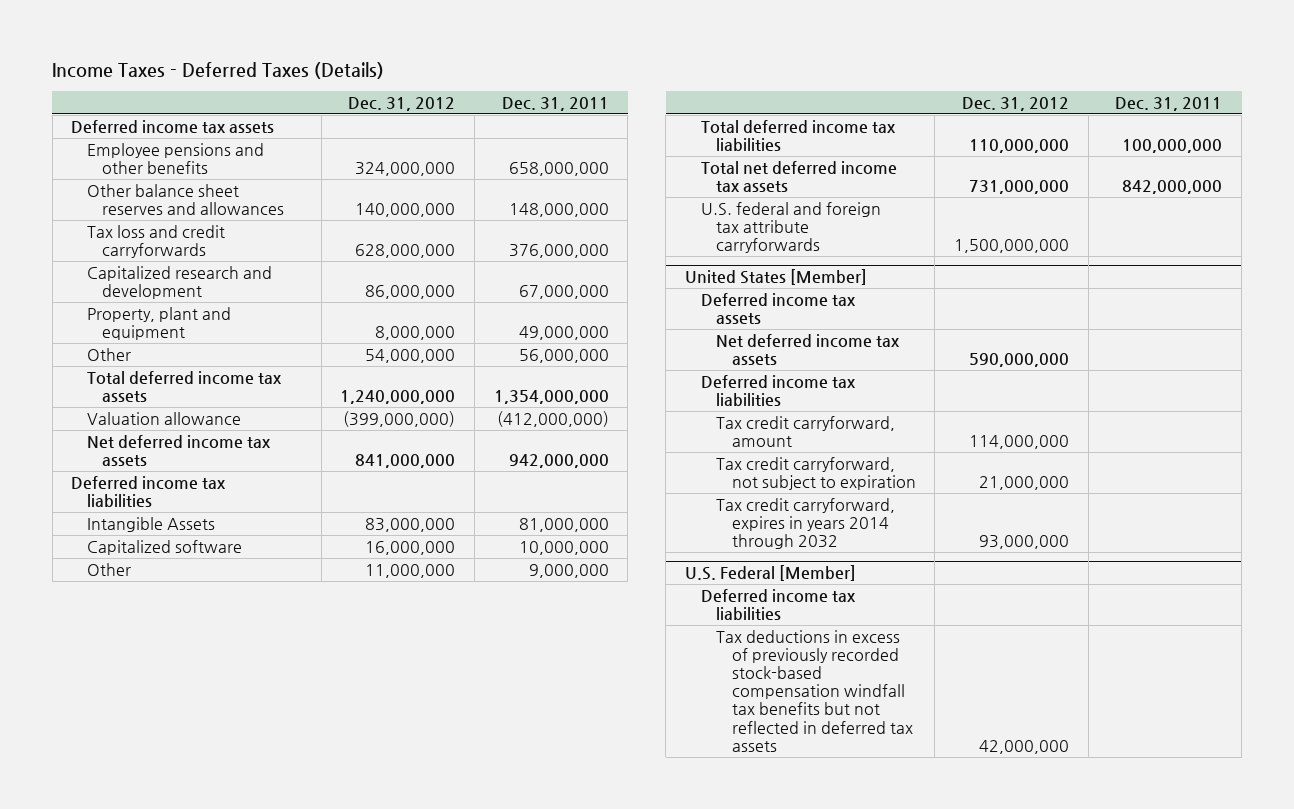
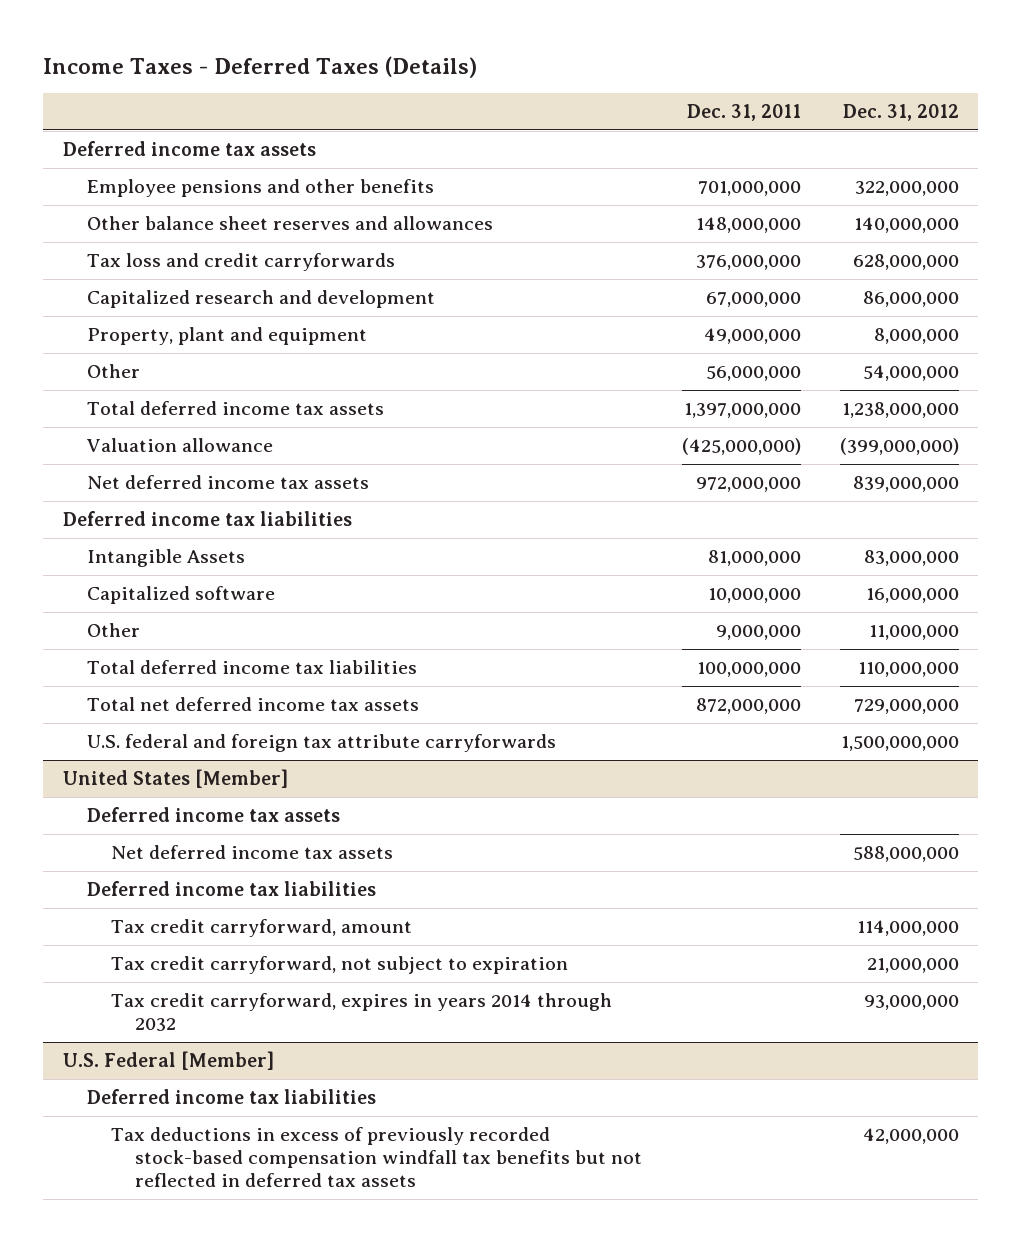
[355,161,456,176] 324,000,000 -> [854,181,959,197] 322,000,000
[508,161,609,176] 658,000,000 -> [697,181,801,197] 701,000,000
[340,389,456,404] 1,240,000,000 -> [841,402,959,419] 1,238,000,000
[493,389,609,404] 1,354,000,000 -> [683,403,801,419] 1,397,000,000
[496,410,609,427] (412,000,000) -> [681,438,801,456] (425,000,000)
[355,453,456,468] 841,000,000 -> [852,476,959,493] 839,000,000
[508,453,609,468] 942,000,000 -> [695,477,801,493] 972,000,000
[969,179,1070,194] 731,000,000 -> [853,699,959,715] 729,000,000
[1122,179,1223,194] 842,000,000 -> [695,698,801,715] 872,000,000
[969,352,1070,367] 590,000,000 -> [852,846,959,863] 588,000,000

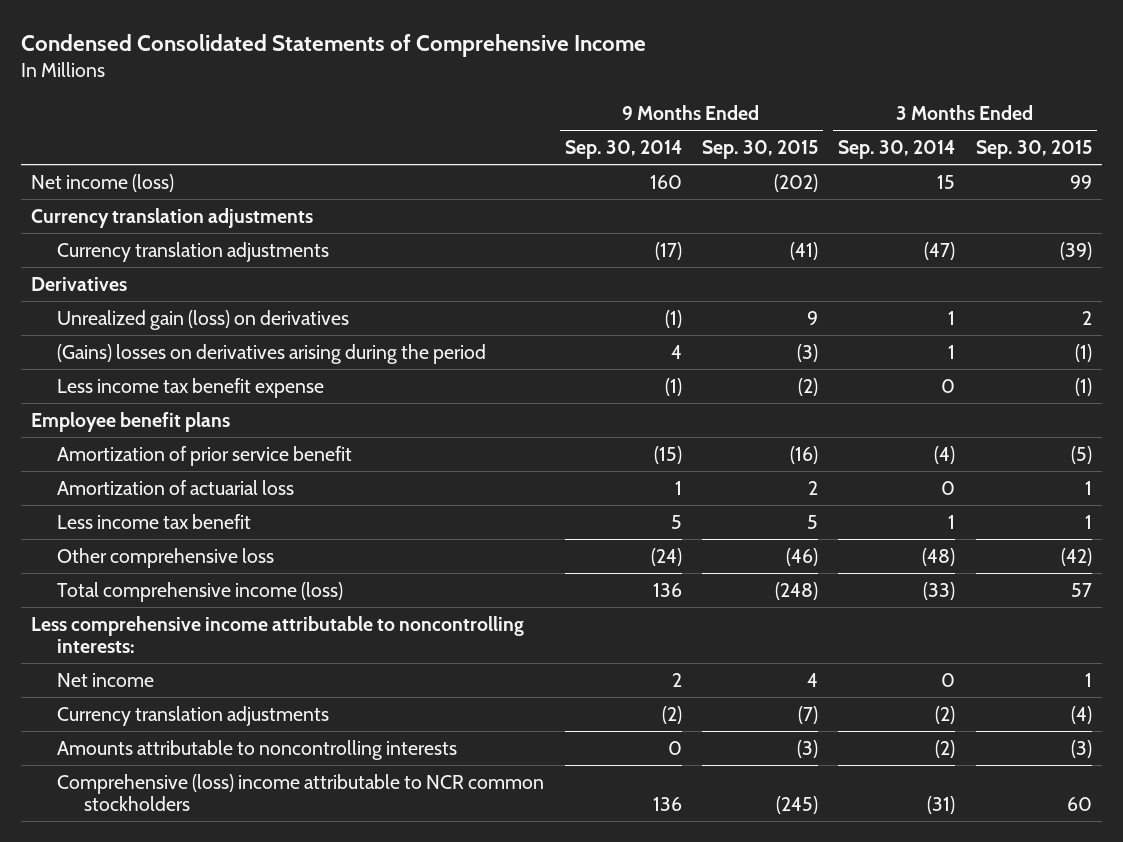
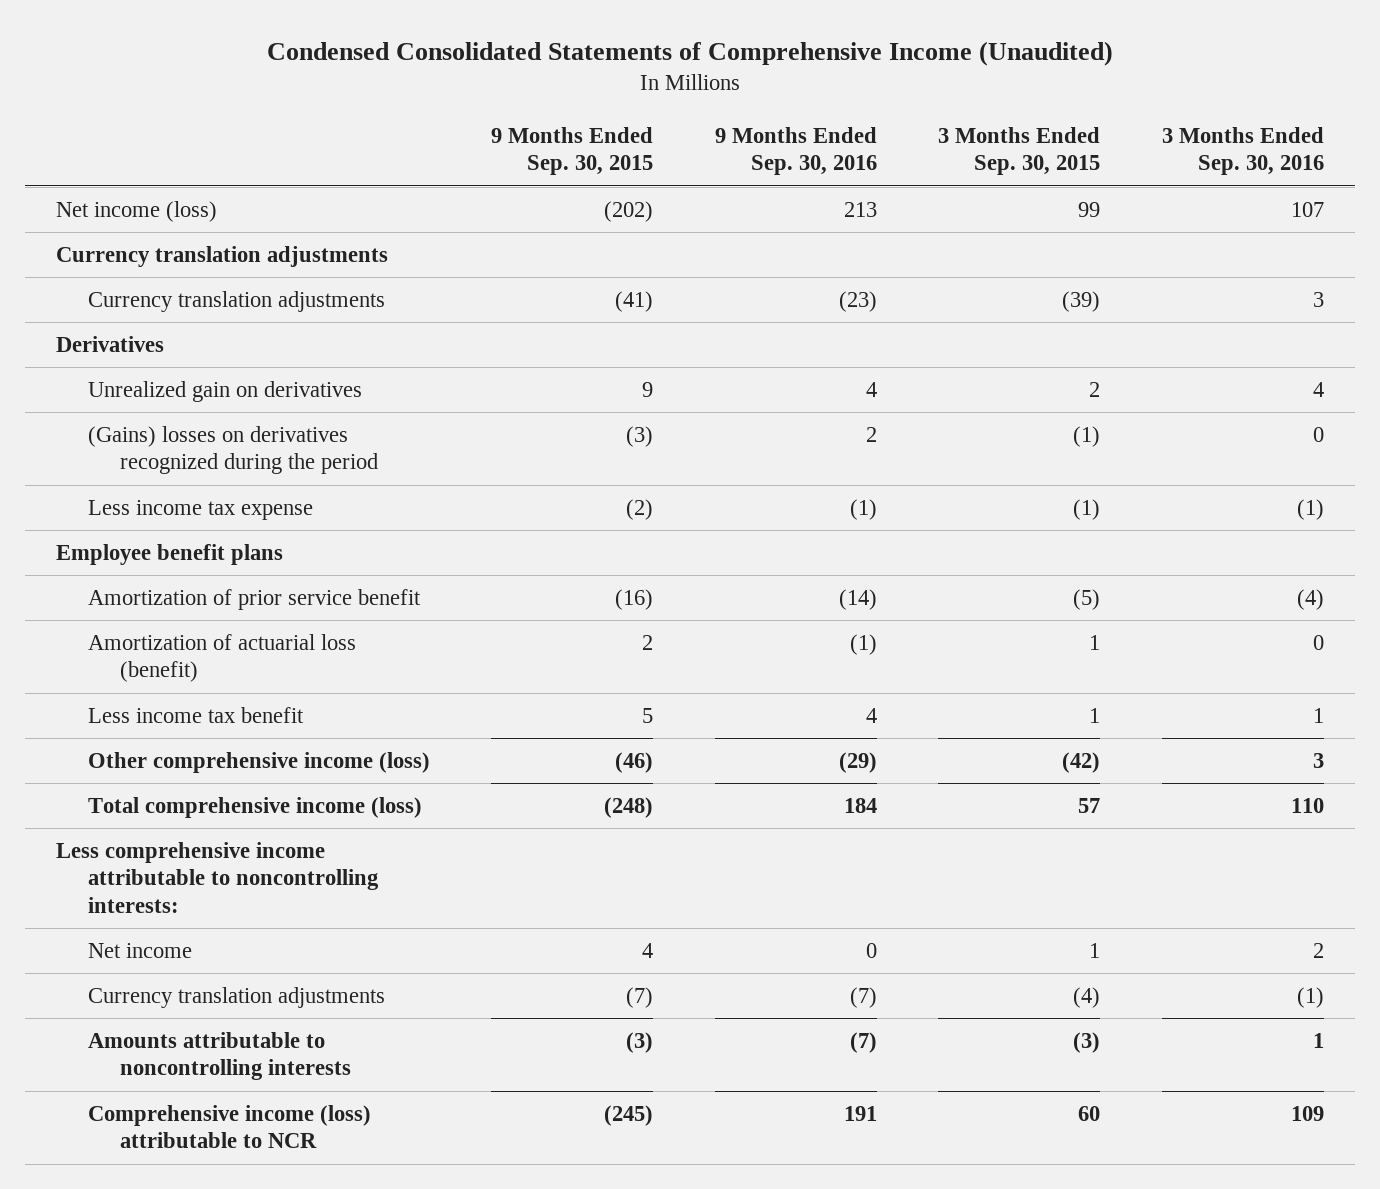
[20,34,646,58] Condensed Consolidated Statements of Comprehensive Income -> [266,40,1113,66] Condensed Consolidated Statements of Comprehensive Income (Unaudited)
[564,140,682,160] Sep. 30, 2014 -> none
[838,140,956,160] Sep. 30, 2014 -> none
none -> [714,126,877,176] 9 Months Ended Sep. 30, 2016
none -> [1161,126,1324,176] 3 Months Ended Sep. 30, 2016
[57,309,350,330] Unrealized gain (loss) on derivatives -> [87,380,362,402] Unrealized gain on derivatives
[57,343,487,364] (Gains) losses on derivatives arising during the period -> [87,425,379,475] (Gains) losses on derivatives recognized during the period
[57,377,325,398] Less income tax benefit expense -> [87,499,313,520] Less income tax expense
[57,479,295,495] Amortization of actuarial loss -> [87,633,356,683] Amortization of actuarial loss (benefit)
[57,547,275,568] Other comprehensive loss -> [87,751,430,773] Other comprehensive income (loss)
[57,773,545,812] Comprehensive (loss) income attributable to NCR common stockholders -> [87,1104,371,1149] Comprehensive income (loss) attributable to NCR

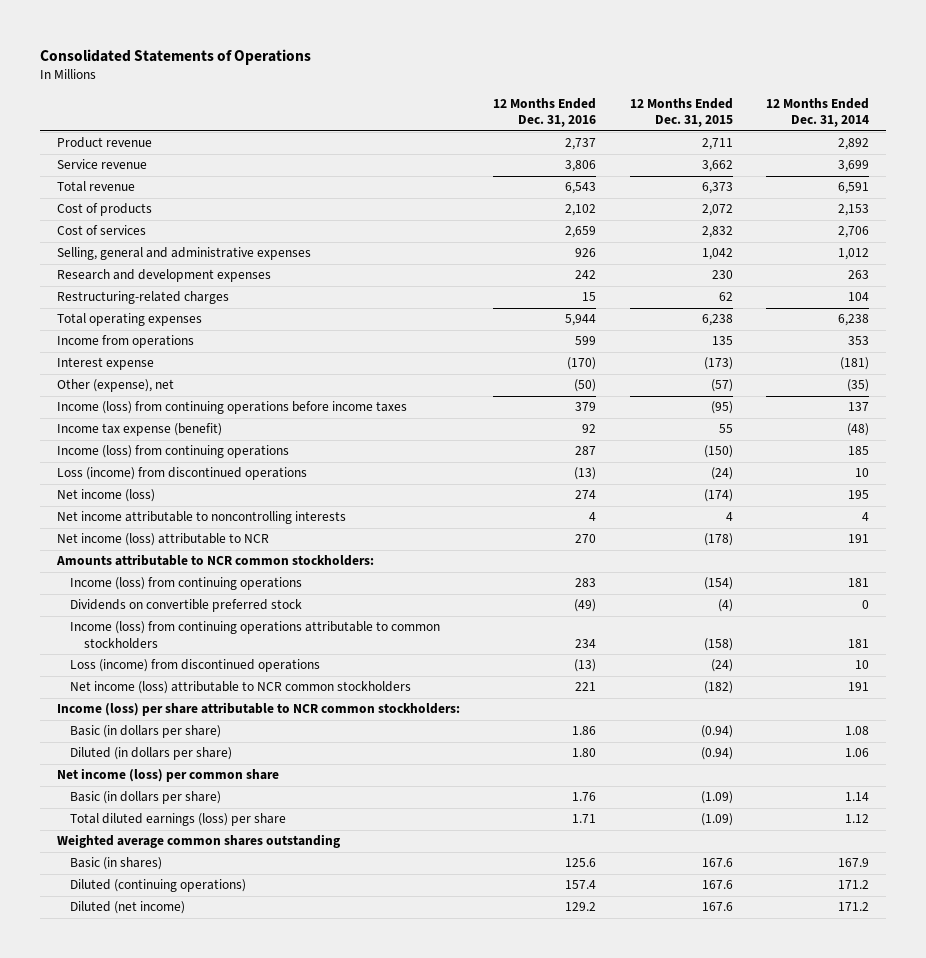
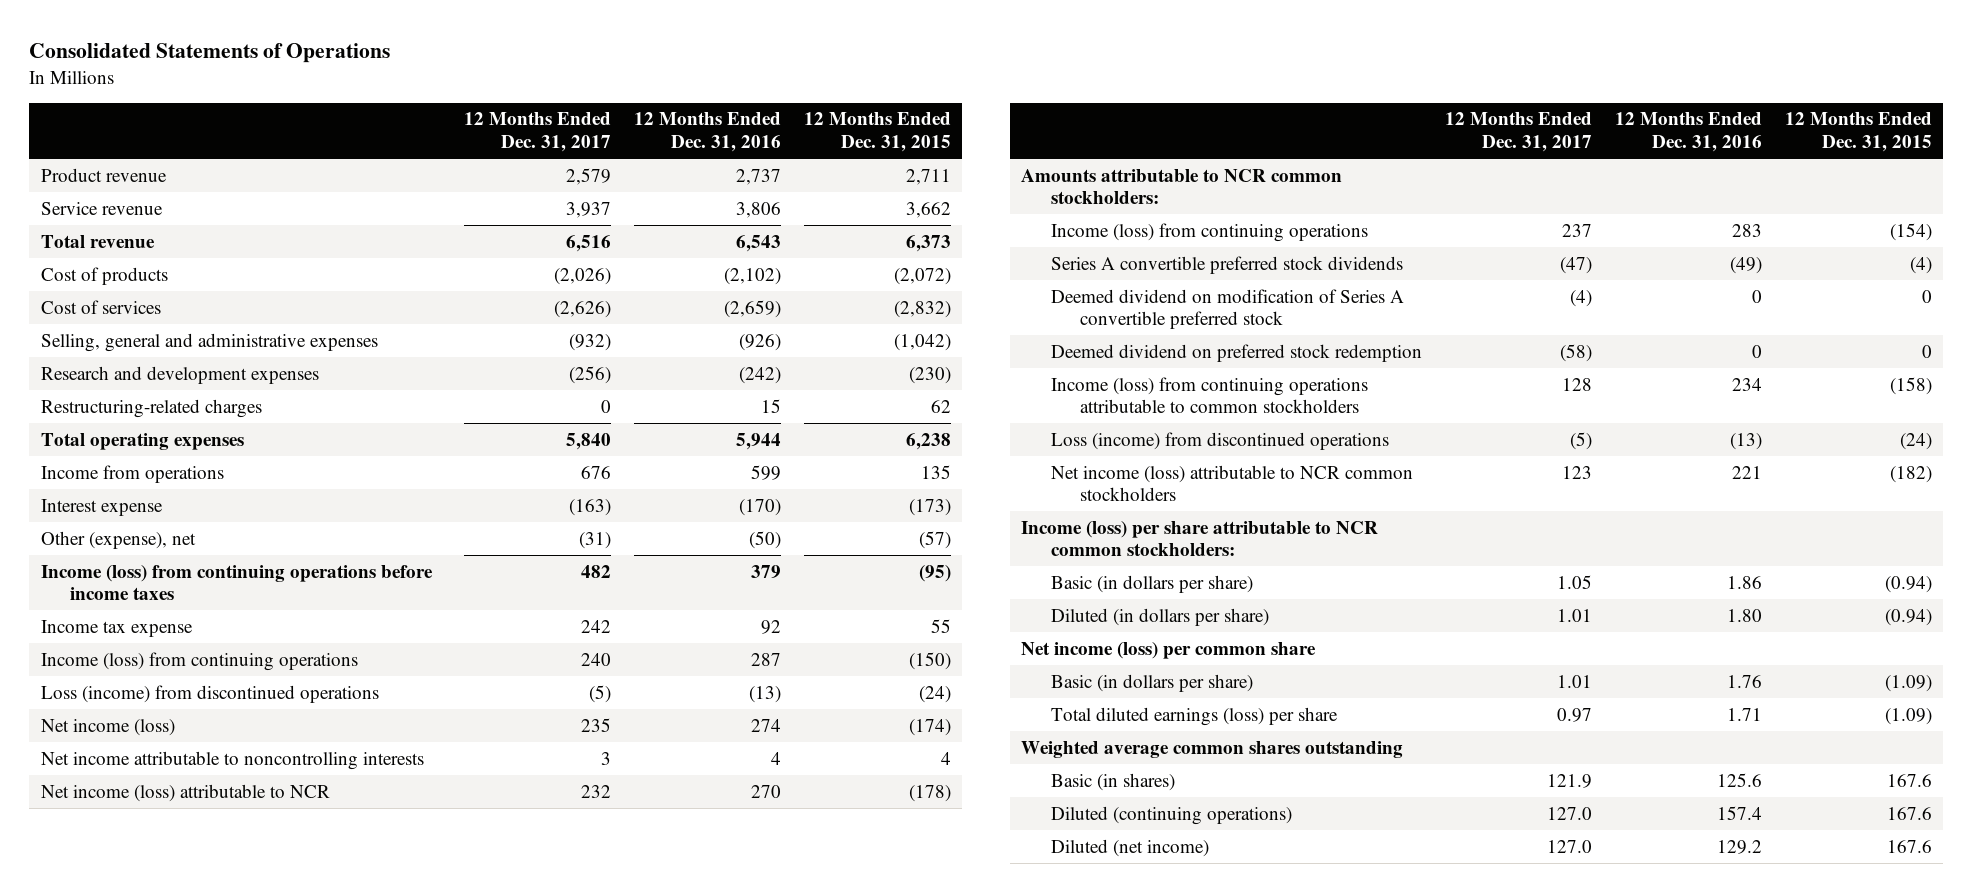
[766,97,870,128] 12 Months Ended Dec. 31, 2014 -> none
none -> [463,112,611,152] 12 Months Ended Dec. 31, 2017
[565,204,597,217] 2,102 -> [723,267,781,285] (2,102)
[701,204,733,217] 2,072 -> [893,267,951,285] (2,072)
[565,226,597,239] 2,659 -> [723,299,781,318] (2,659)
[701,226,733,239] 2,832 -> [893,300,951,318] (2,832)
[575,248,597,258] 926 -> [738,333,781,351] (926)
[701,248,733,261] 1,042 -> [893,333,951,351] (1,042)
[575,270,597,280] 242 -> [738,366,781,384] (242)
[711,270,733,280] 230 -> [908,366,951,384] (230)
[56,423,222,437] Income tax expense (benefit) -> [40,619,193,637] Income tax expense
[70,599,303,613] Dividends on convertible preferred stock -> [1050,255,1403,274] Series A convertible preferred stock dividends
none -> [1050,288,1404,330] Deemed dividend on modification of Series A convertible preferred stock
none -> [1050,343,1422,362] Deemed dividend on preferred stock redemption

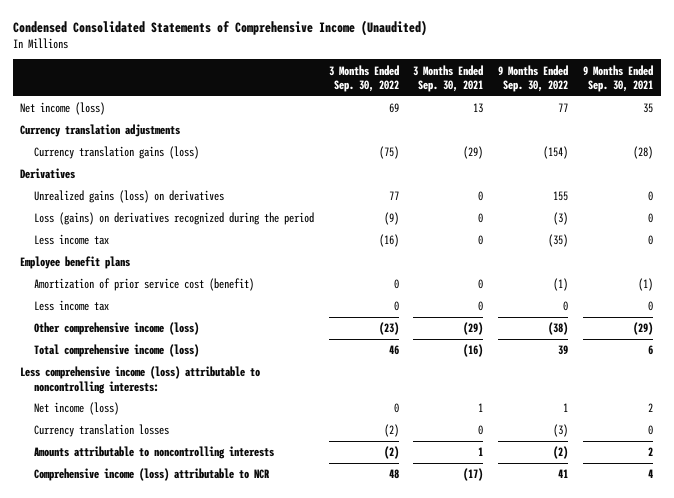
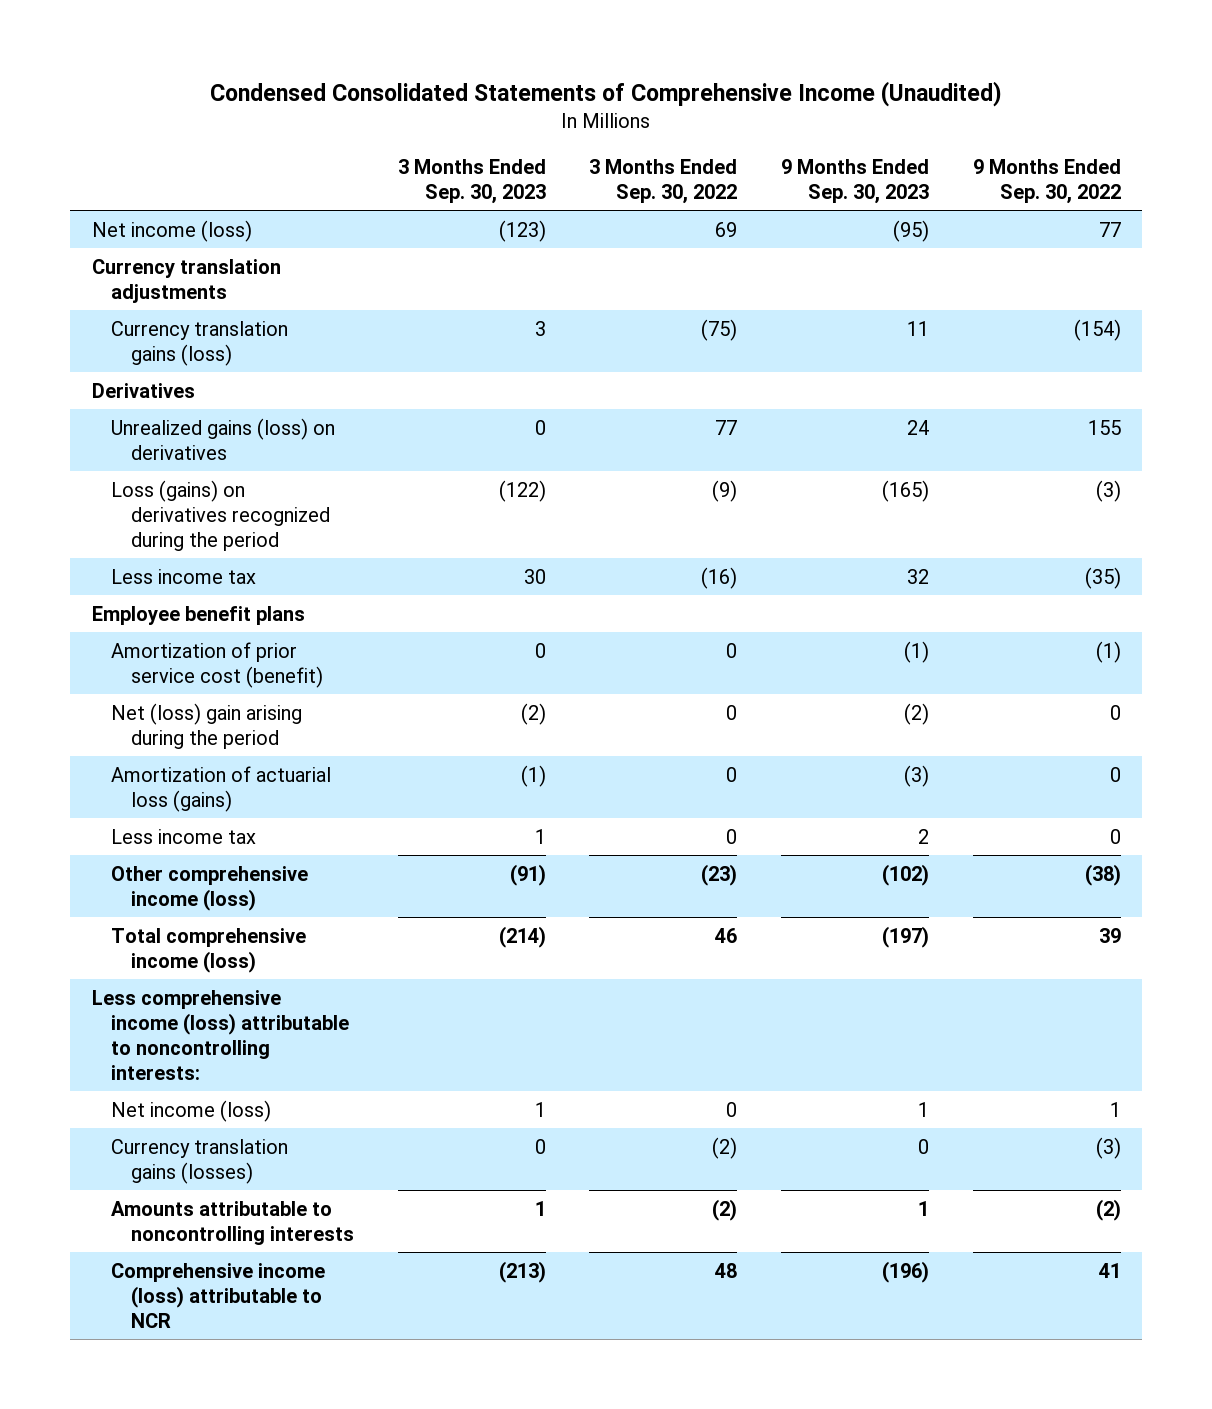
[413,64,484,93] 3 Months Ended Sep. 30, 2021 -> none
[583,64,654,93] 9 Months Ended Sep. 30, 2021 -> none
none -> [397,159,546,205] 3 Months Ended Sep. 30, 2023
none -> [781,159,930,205] 9 Months Ended Sep. 30, 2023
none -> [111,702,303,749] Net (loss) gain arising during the period
none -> [111,765,332,812] Amortization of actuarial loss (gains)
[33,424,169,438] Currency translation losses -> [111,1138,289,1184] Currency translation gains (losses)

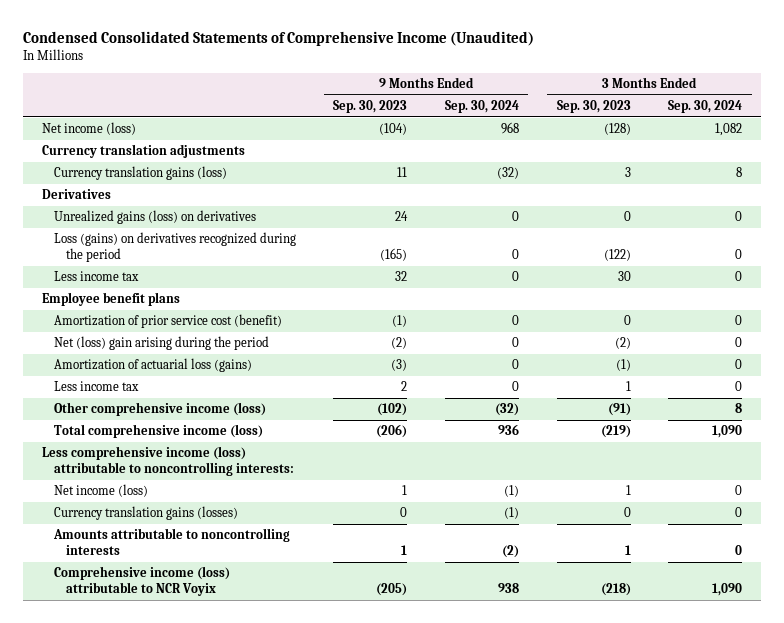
[589,159,738,205] 3 Months Ended Sep. 30, 2022 -> none
[972,159,1121,205] 9 Months Ended Sep. 30, 2022 -> none
none -> [445,99,520,113] Sep. 30, 2024
none -> [668,99,743,113] Sep. 30, 2024
[498,219,546,242] (123) -> [603,123,631,136] (128)
[893,219,930,242] (95) -> [379,123,408,136] (104)
[498,925,546,948] (214) -> [600,425,631,439] (219)
[882,925,930,948] (197) -> [376,424,408,439] (206)
[111,1262,326,1328] Comprehensive income (loss) attributable to NCR -> [53,566,230,597] Comprehensive income (loss) attributable to NCR Voyix
[498,1260,546,1283] (213) -> [600,583,631,597] (218)
[882,1260,930,1283] (196) -> [376,583,408,597] (205)

